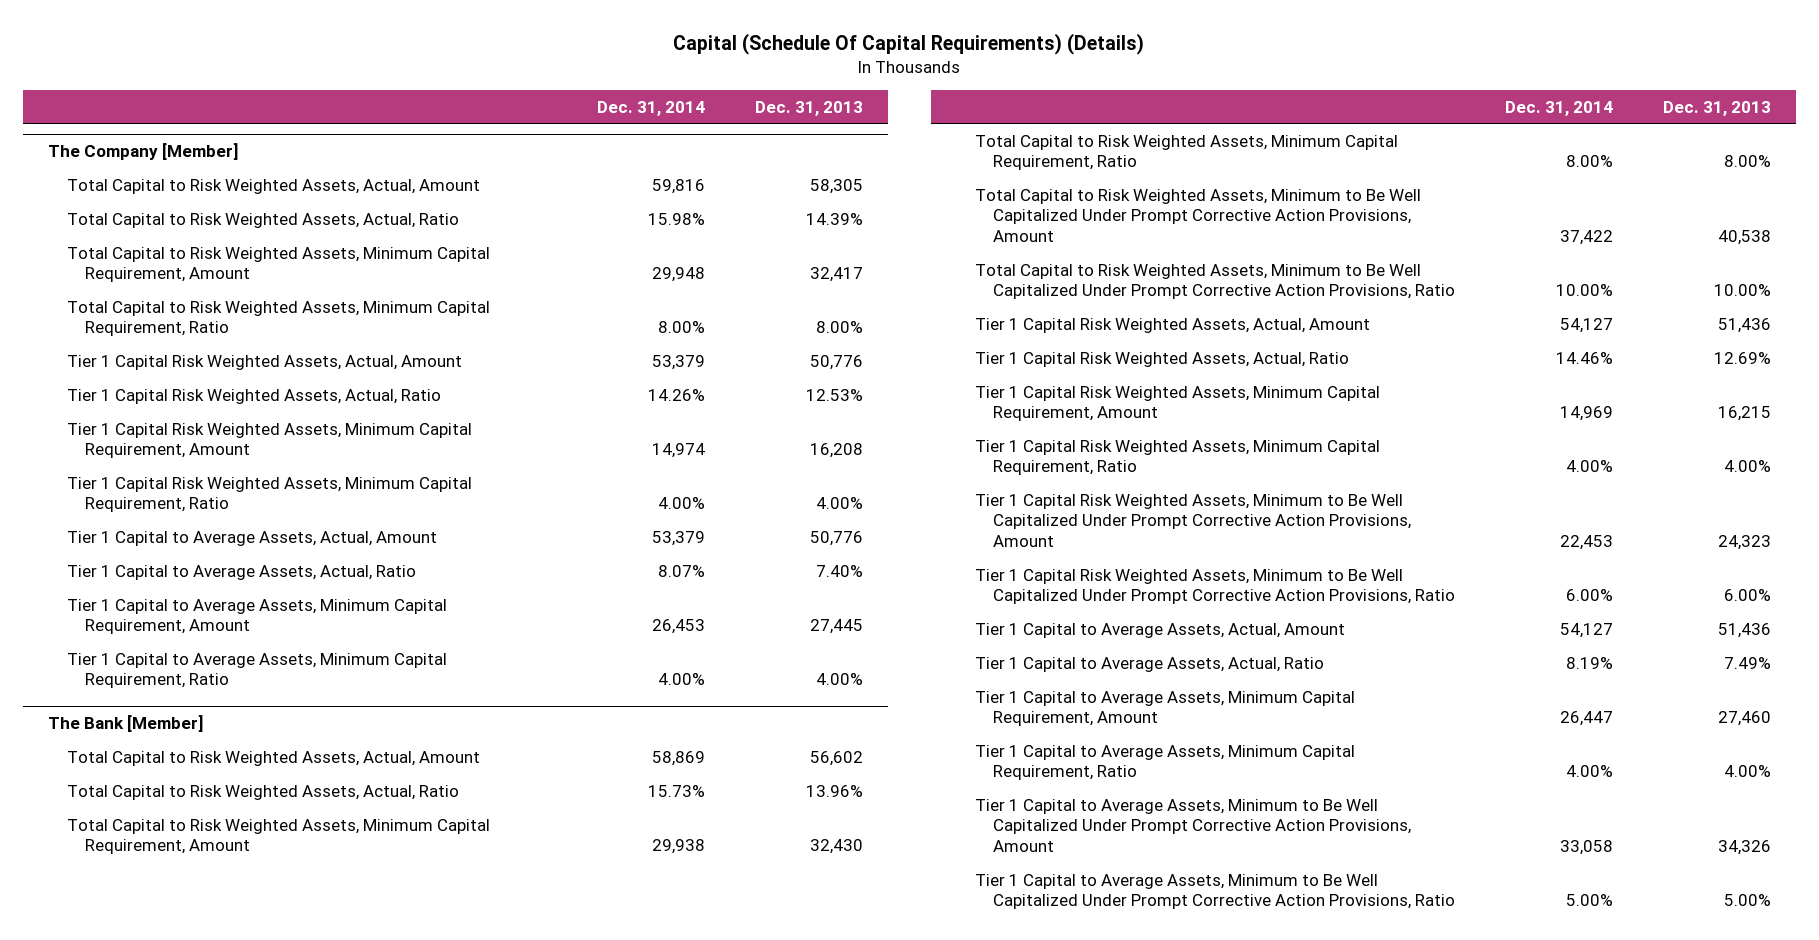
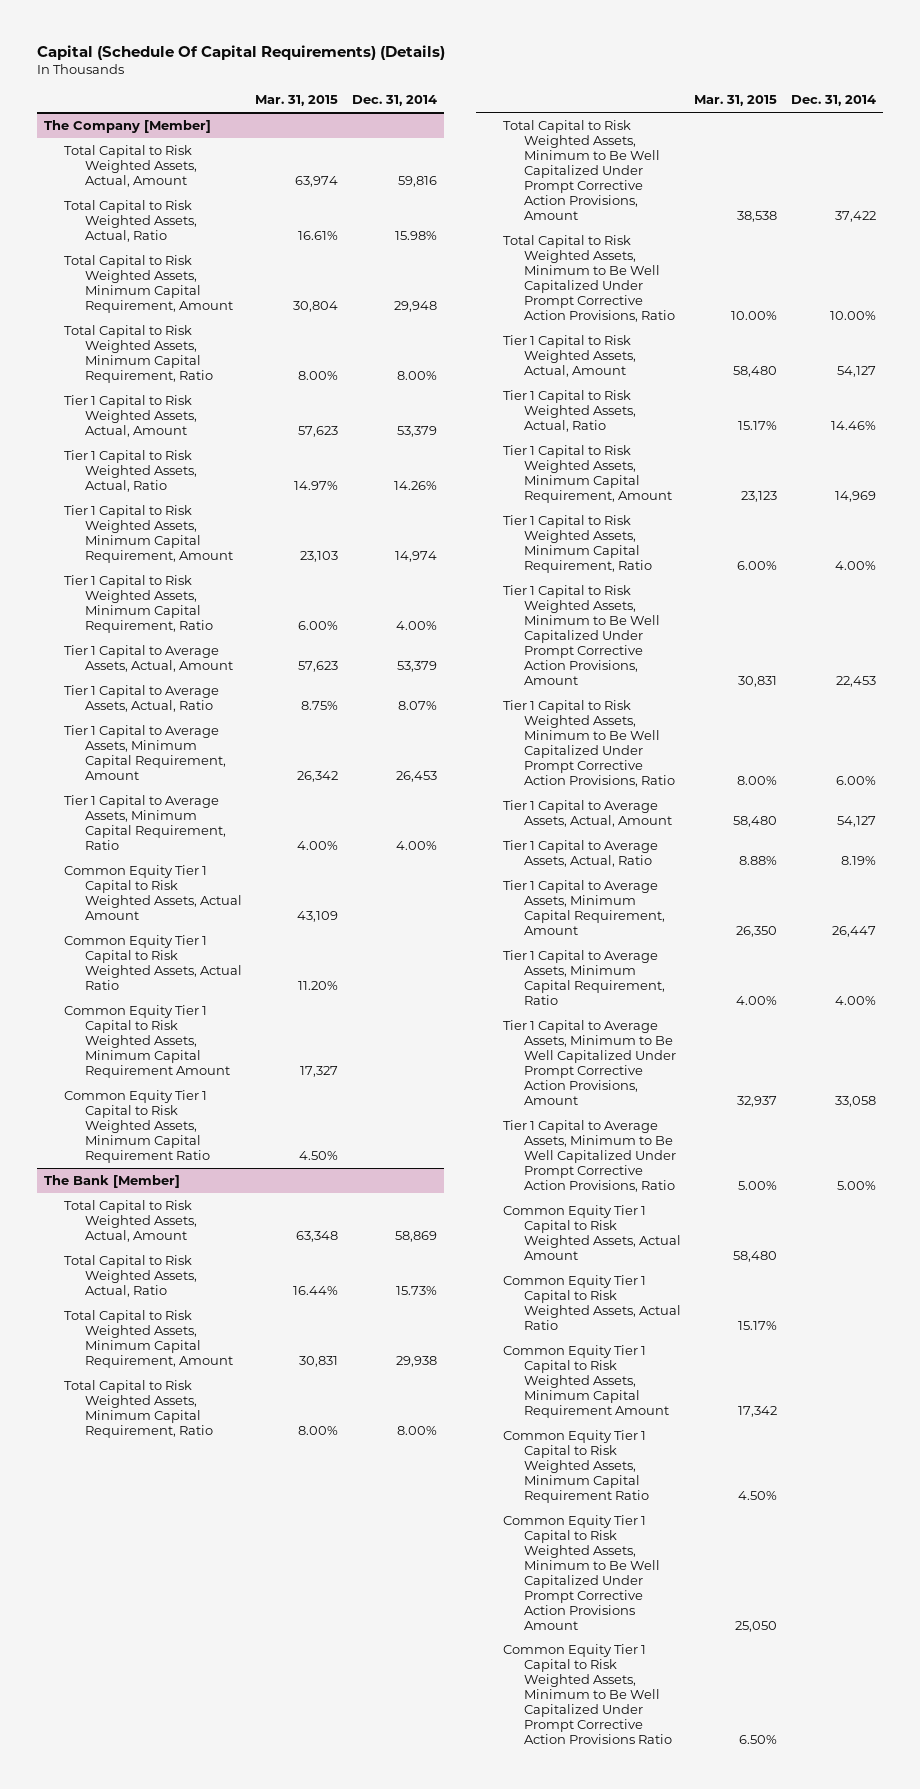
[755,100,864,116] Dec. 31, 2013 -> none
none -> [255,95,339,107] Mar. 31, 2015
[66,354,462,370] Tier 1 Capital Risk Weighted Assets, Actual, Amount -> [64,395,197,437] Tier 1 Capital to Risk Weighted Assets, Actual, Amount
[66,388,441,404] Tier 1 Capital Risk Weighted Assets, Actual, Ratio -> [64,450,197,492] Tier 1 Capital to Risk Weighted Assets, Actual, Ratio
[66,422,472,459] Tier 1 Capital Risk Weighted Assets, Minimum Capital Requirement, Amount -> [64,505,233,563] Tier 1 Capital to Risk Weighted Assets, Minimum Capital Requirement, Amount
[66,476,472,513] Tier 1 Capital Risk Weighted Assets, Minimum Capital Requirement, Ratio -> [64,575,213,633] Tier 1 Capital to Risk Weighted Assets, Minimum Capital Requirement, Ratio
none -> [64,865,242,920] Common Equity Tier 1 Capital to Risk Weighted Assets, Actual Amount
none -> [64,935,242,990] Common Equity Tier 1 Capital to Risk Weighted Assets, Actual Ratio
none -> [64,1005,230,1078] Common Equity Tier 1 Capital to Risk Weighted Assets, Minimum Capital Requirement Amount
none -> [64,1090,210,1163] Common Equity Tier 1 Capital to Risk Weighted Assets, Minimum Capital Requirement Ratio
[974,317,1370,333] Tier 1 Capital Risk Weighted Assets, Actual, Amount -> [503,335,636,377] Tier 1 Capital to Risk Weighted Assets, Actual, Amount
[974,351,1349,367] Tier 1 Capital Risk Weighted Assets, Actual, Ratio -> [503,390,636,432] Tier 1 Capital to Risk Weighted Assets, Actual, Ratio
[974,385,1380,422] Tier 1 Capital Risk Weighted Assets, Minimum Capital Requirement, Amount -> [503,445,672,503] Tier 1 Capital to Risk Weighted Assets, Minimum Capital Requirement, Amount
[974,439,1380,476] Tier 1 Capital Risk Weighted Assets, Minimum Capital Requirement, Ratio -> [503,515,652,573] Tier 1 Capital to Risk Weighted Assets, Minimum Capital Requirement, Ratio
[974,493,1412,547] Tier 1 Capital Risk Weighted Assets, Minimum to Be Well Capitalized Under Prompt Corrective Action Provisions, Amount -> [503,585,660,685] Tier 1 Capital to Risk Weighted Assets, Minimum to Be Well Capitalized Under Prompt Corrective Action Provisions, Amount
[974,568,1456,605] Tier 1 Capital Risk Weighted Assets, Minimum to Be Well Capitalized Under Prompt Corrective Action Provisions, Ratio -> [503,700,675,787] Tier 1 Capital to Risk Weighted Assets, Minimum to Be Well Capitalized Under Prompt Corrective Action Provisions, Ratio
none -> [503,1205,681,1260] Common Equity Tier 1 Capital to Risk Weighted Assets, Actual Amount
none -> [503,1275,681,1330] Common Equity Tier 1 Capital to Risk Weighted Assets, Actual Ratio
none -> [503,1345,669,1418] Common Equity Tier 1 Capital to Risk Weighted Assets, Minimum Capital Requirement Amount
none -> [503,1430,649,1503] Common Equity Tier 1 Capital to Risk Weighted Assets, Minimum Capital Requirement Ratio
none -> [503,1515,660,1630] Common Equity Tier 1 Capital to Risk Weighted Assets, Minimum to Be Well Capitalized Under Prompt Corrective Action Provisions Amount
none -> [503,1644,672,1744] Common Equity Tier 1 Capital to Risk Weighted Assets, Minimum to Be Well Capitalized Under Prompt Corrective Action Provisions Ratio

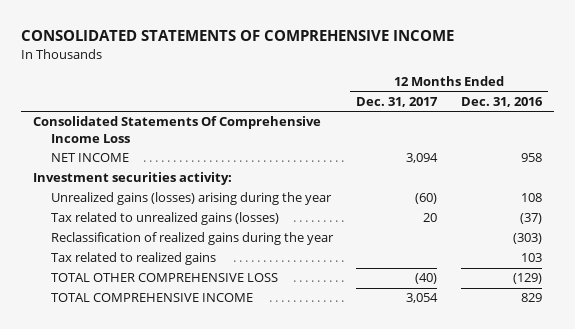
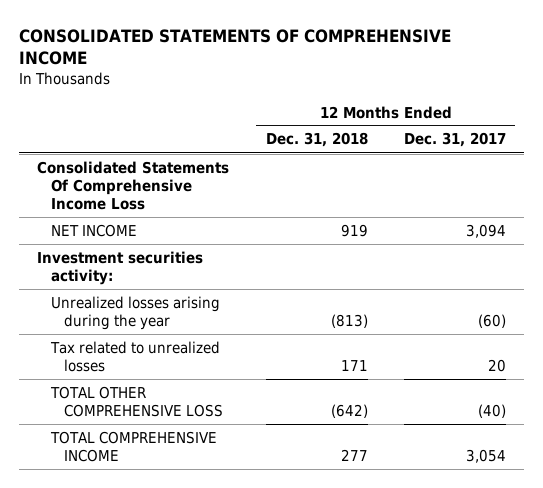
[461,96,544,107] Dec. 31, 2016 -> none
none -> [265,132,368,148] Dec. 31, 2018
[50,232,334,246] Reclassification of realized gains during the year -> none
[50,252,216,266] Tax related to realized gains -> none
[50,192,332,206] Unrealized gains (losses) arising during the year -> [50,295,220,330] Unrealized losses arising during the year
[50,212,279,226] Tax related to unrealized gains (losses) -> [49,340,220,372] Tax related to unrealized losses

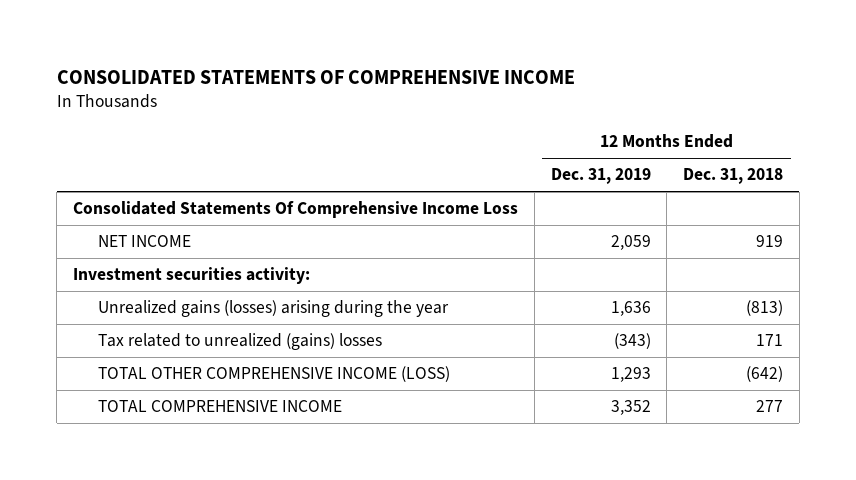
[403,132,506,148] Dec. 31, 2017 -> none
none -> [550,168,651,185] Dec. 31, 2019
[50,295,220,330] Unrealized losses arising during the year -> [97,300,449,318] Unrealized gains (losses) arising during the year
[49,340,220,372] Tax related to unrealized losses -> [97,333,382,351] Tax related to unrealized (gains) losses
[49,385,223,417] TOTAL OTHER COMPREHENSIVE LOSS -> [97,366,450,383] TOTAL OTHER COMPREHENSIVE INCOME (LOSS)

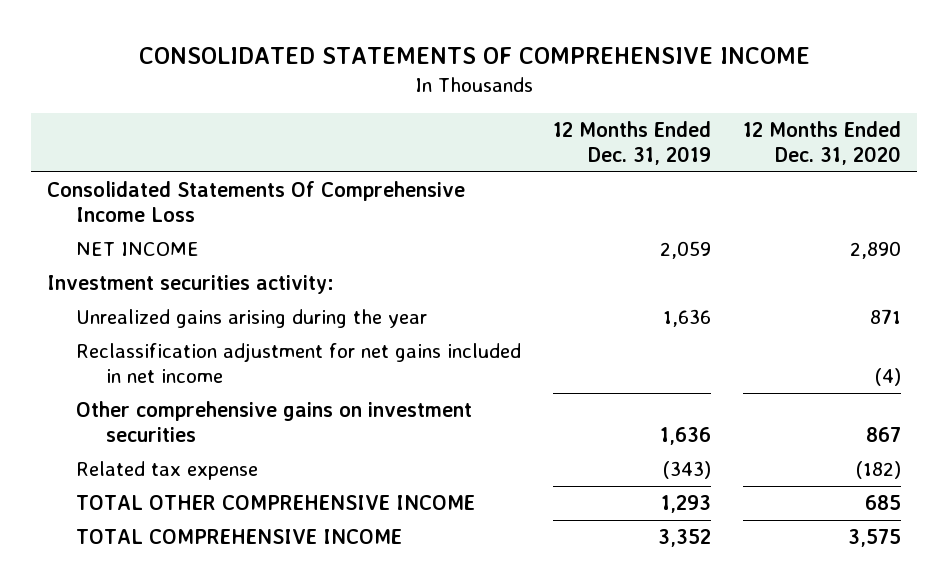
[683,168,784,185] Dec. 31, 2018 -> none
none -> [743,121,902,166] 12 Months Ended Dec. 31, 2020
[97,300,449,318] Unrealized gains (losses) arising during the year -> [76,309,428,329] Unrealized gains arising during the year
none -> [76,343,522,383] Reclassification adjustment for net gains included in net income
none -> [76,401,473,442] Other comprehensive gains on investment securities
[97,333,382,351] Tax related to unrealized (gains) losses -> [76,461,259,481] Related tax expense
[97,366,450,383] TOTAL OTHER COMPREHENSIVE INCOME (LOSS) -> [76,495,476,511] TOTAL OTHER COMPREHENSIVE INCOME

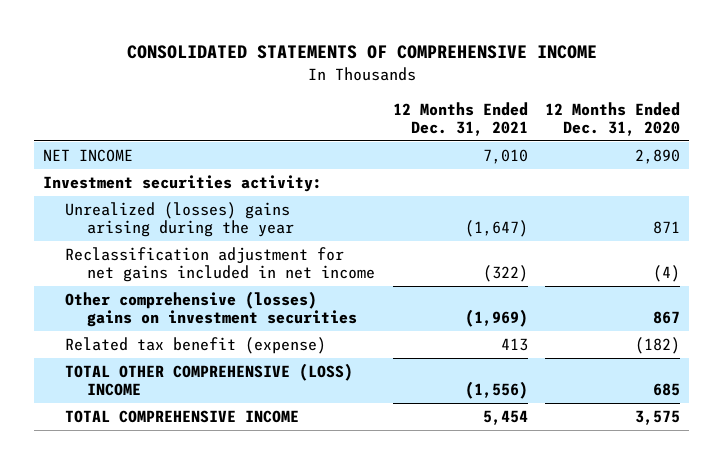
[553,121,712,166] 12 Months Ended Dec. 31, 2019 -> none
none -> [392,101,528,136] 12 Months Ended Dec. 31, 2021
[46,181,465,222] Consolidated Statements Of Comprehensive Income Loss -> none
[76,309,428,329] Unrealized gains arising during the year -> [64,202,295,238] Unrealized (losses) gains arising during the year
[76,401,473,442] Other comprehensive gains on investment securities -> [64,291,358,328] Other comprehensive (losses) gains on investment securities
[76,461,259,481] Related tax expense -> [64,337,326,355] Related tax benefit (expense)
[76,495,476,511] TOTAL OTHER COMPREHENSIVE INCOME -> [64,363,353,397] TOTAL OTHER COMPREHENSIVE (LOSS) INCOME

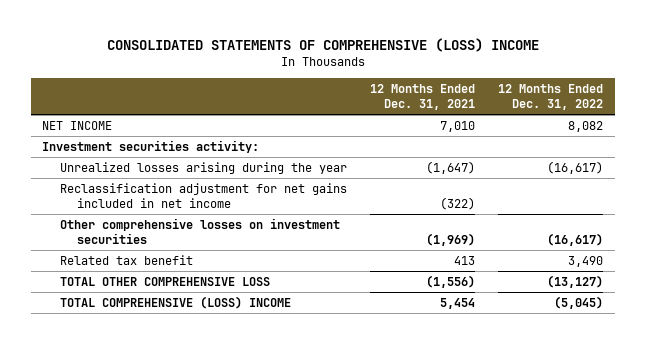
[126,45,597,60] CONSOLIDATED STATEMENTS OF COMPREHENSIVE INCOME -> [106,37,539,52] CONSOLIDATED STATEMENTS OF COMPREHENSIVE (LOSS) INCOME
[545,101,681,136] 12 Months Ended Dec. 31, 2020 -> none
none -> [498,83,604,111] 12 Months Ended Dec. 31, 2022
[64,202,295,238] Unrealized (losses) gains arising during the year -> [59,161,347,174] Unrealized losses arising during the year
[64,291,358,328] Other comprehensive (losses) gains on investment securities -> [59,217,340,245] Other comprehensive losses on investment securities
[64,337,326,355] Related tax benefit (expense) -> [59,254,193,265] Related tax benefit
[64,363,353,397] TOTAL OTHER COMPREHENSIVE (LOSS) INCOME -> [59,276,270,286] TOTAL OTHER COMPREHENSIVE LOSS
[64,410,299,424] TOTAL COMPREHENSIVE INCOME -> [59,295,291,309] TOTAL COMPREHENSIVE (LOSS) INCOME

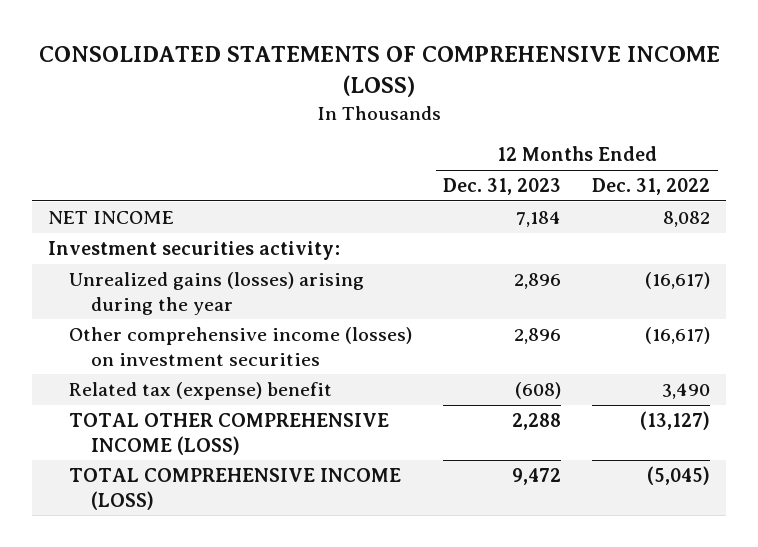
[106,37,539,52] CONSOLIDATED STATEMENTS OF COMPREHENSIVE (LOSS) INCOME -> [38,46,720,98] CONSOLIDATED STATEMENTS OF COMPREHENSIVE INCOME (LOSS)
[370,83,476,111] 12 Months Ended Dec. 31, 2021 -> none
none -> [443,178,562,196] Dec. 31, 2023
[59,182,347,209] Reclassification adjustment for net gains included in net income -> none
[59,161,347,174] Unrealized losses arising during the year -> [69,272,365,315] Unrealized gains (losses) arising during the year
[59,217,340,245] Other comprehensive losses on investment securities -> [69,327,413,366] Other comprehensive income (losses) on investment securities
[59,254,193,265] Related tax benefit -> [69,382,333,401] Related tax (expense) benefit
[59,276,270,286] TOTAL OTHER COMPREHENSIVE LOSS -> [69,413,390,455] TOTAL OTHER COMPREHENSIVE INCOME (LOSS)
[59,295,291,309] TOTAL COMPREHENSIVE (LOSS) INCOME -> [69,468,402,510] TOTAL COMPREHENSIVE INCOME (LOSS)

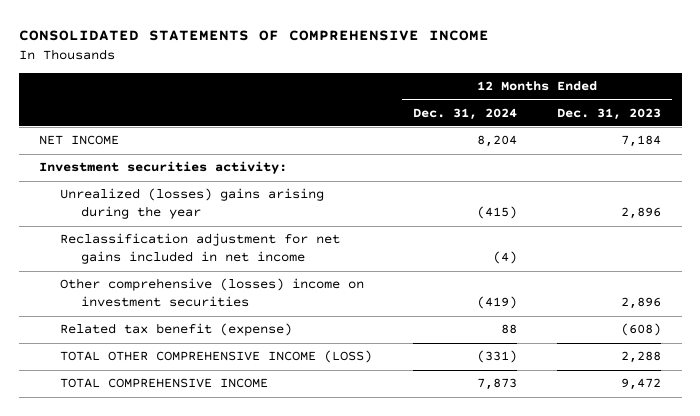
[38,46,720,98] CONSOLIDATED STATEMENTS OF COMPREHENSIVE INCOME (LOSS) -> [18,30,489,42] CONSOLIDATED STATEMENTS OF COMPREHENSIVE INCOME
[592,178,711,196] Dec. 31, 2022 -> none
none -> [412,107,517,120] Dec. 31, 2024
[69,272,365,315] Unrealized gains (losses) arising during the year -> [59,188,324,220] Unrealized (losses) gains arising during the year
none -> [59,233,340,265] Reclassification adjustment for net gains included in net income
[69,327,413,366] Other comprehensive income (losses) on investment securities -> [59,278,364,308] Other comprehensive (losses) income on investment securities
[69,382,333,401] Related tax (expense) benefit -> [59,323,292,337] Related tax benefit (expense)
[69,468,402,510] TOTAL COMPREHENSIVE INCOME (LOSS) -> [59,378,268,389] TOTAL COMPREHENSIVE INCOME

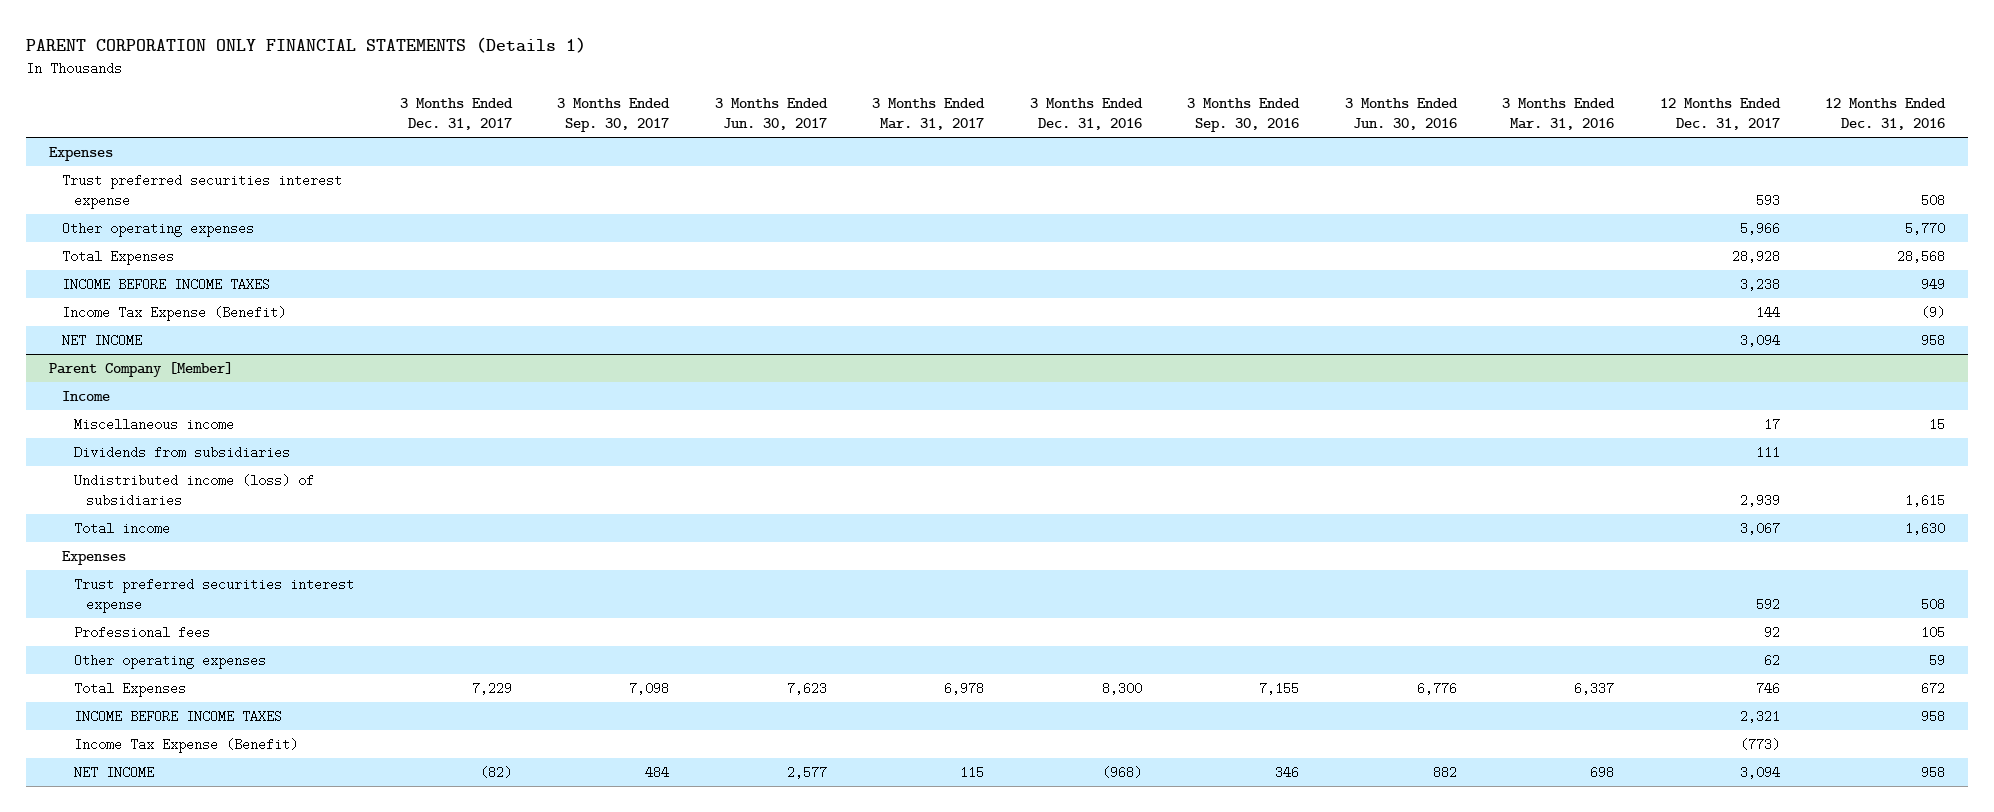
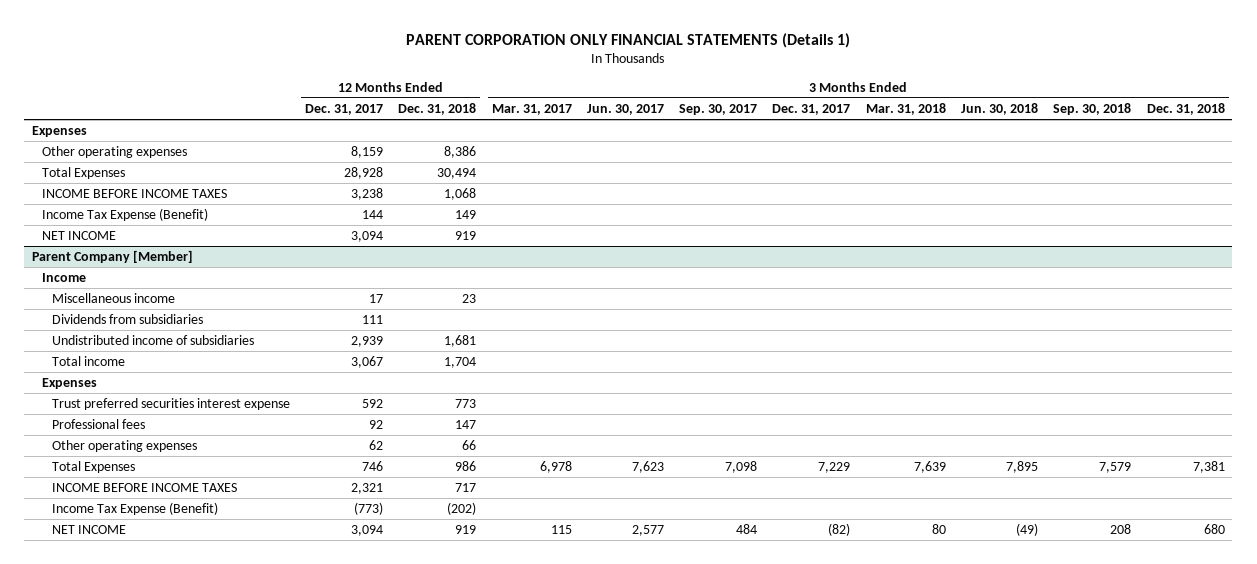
[1029,98,1143,130] 3 Months Ended Dec. 31, 2016 -> none
[1187,98,1301,132] 3 Months Ended Sep. 30, 2016 -> none
[1344,98,1458,130] 3 Months Ended Jun. 30, 2016 -> none
[1502,98,1616,130] 3 Months Ended Mar. 31, 2016 -> none
[1825,98,1947,130] 12 Months Ended Dec. 31, 2016 -> none
none -> [398,102,477,115] Dec. 31, 2018
none -> [865,102,946,115] Mar. 31, 2018
none -> [961,102,1039,115] Jun. 30, 2018
none -> [1053,102,1132,115] Sep. 30, 2018
none -> [1146,102,1225,115] Dec. 31, 2018
[61,174,342,209] Trust preferred securities interest expense -> none
[1739,222,1780,236] 5,966 -> [350,145,383,158] 8,159
[74,474,315,507] Undistributed income (loss) of subsidiaries -> [51,334,254,345] Undistributed income of subsidiaries

